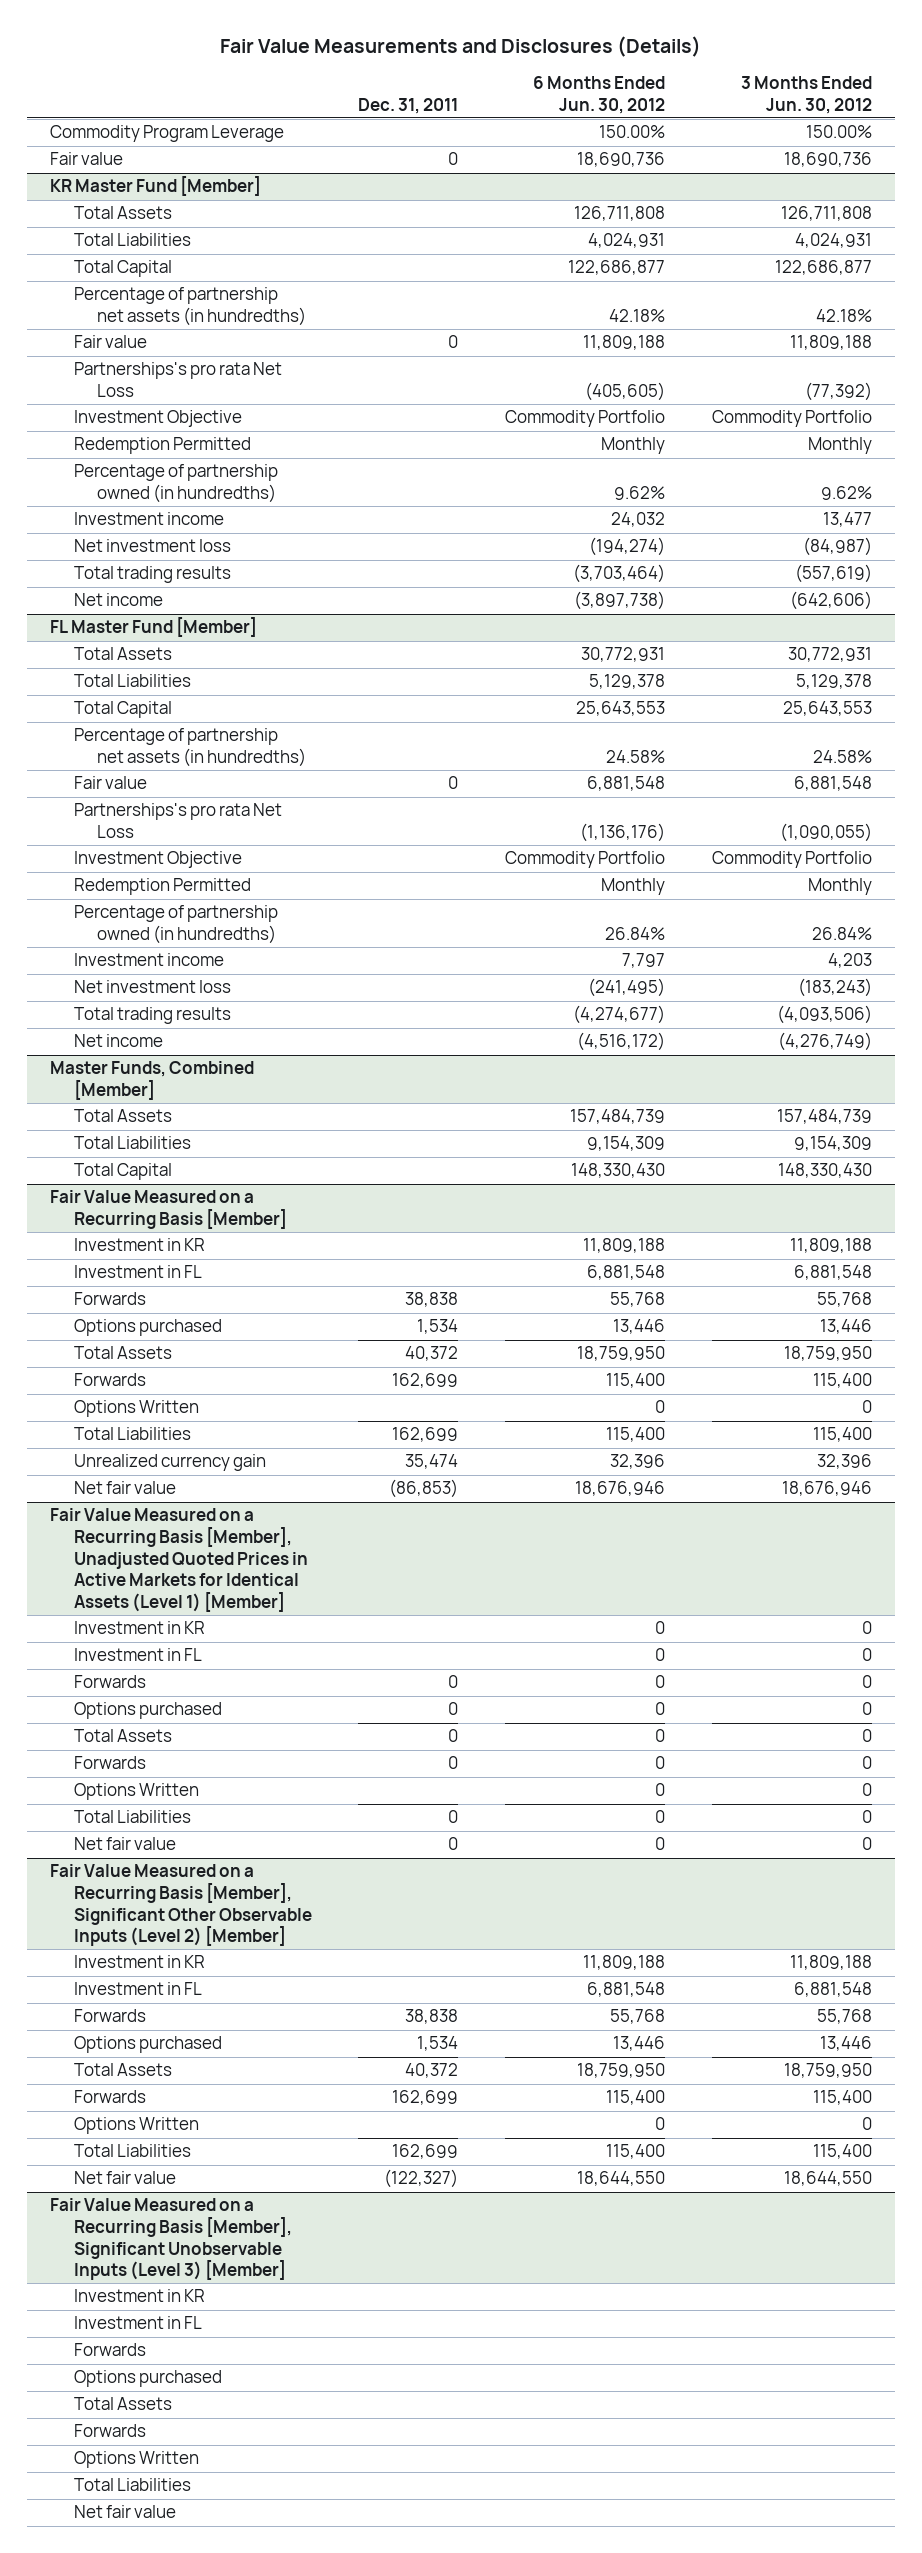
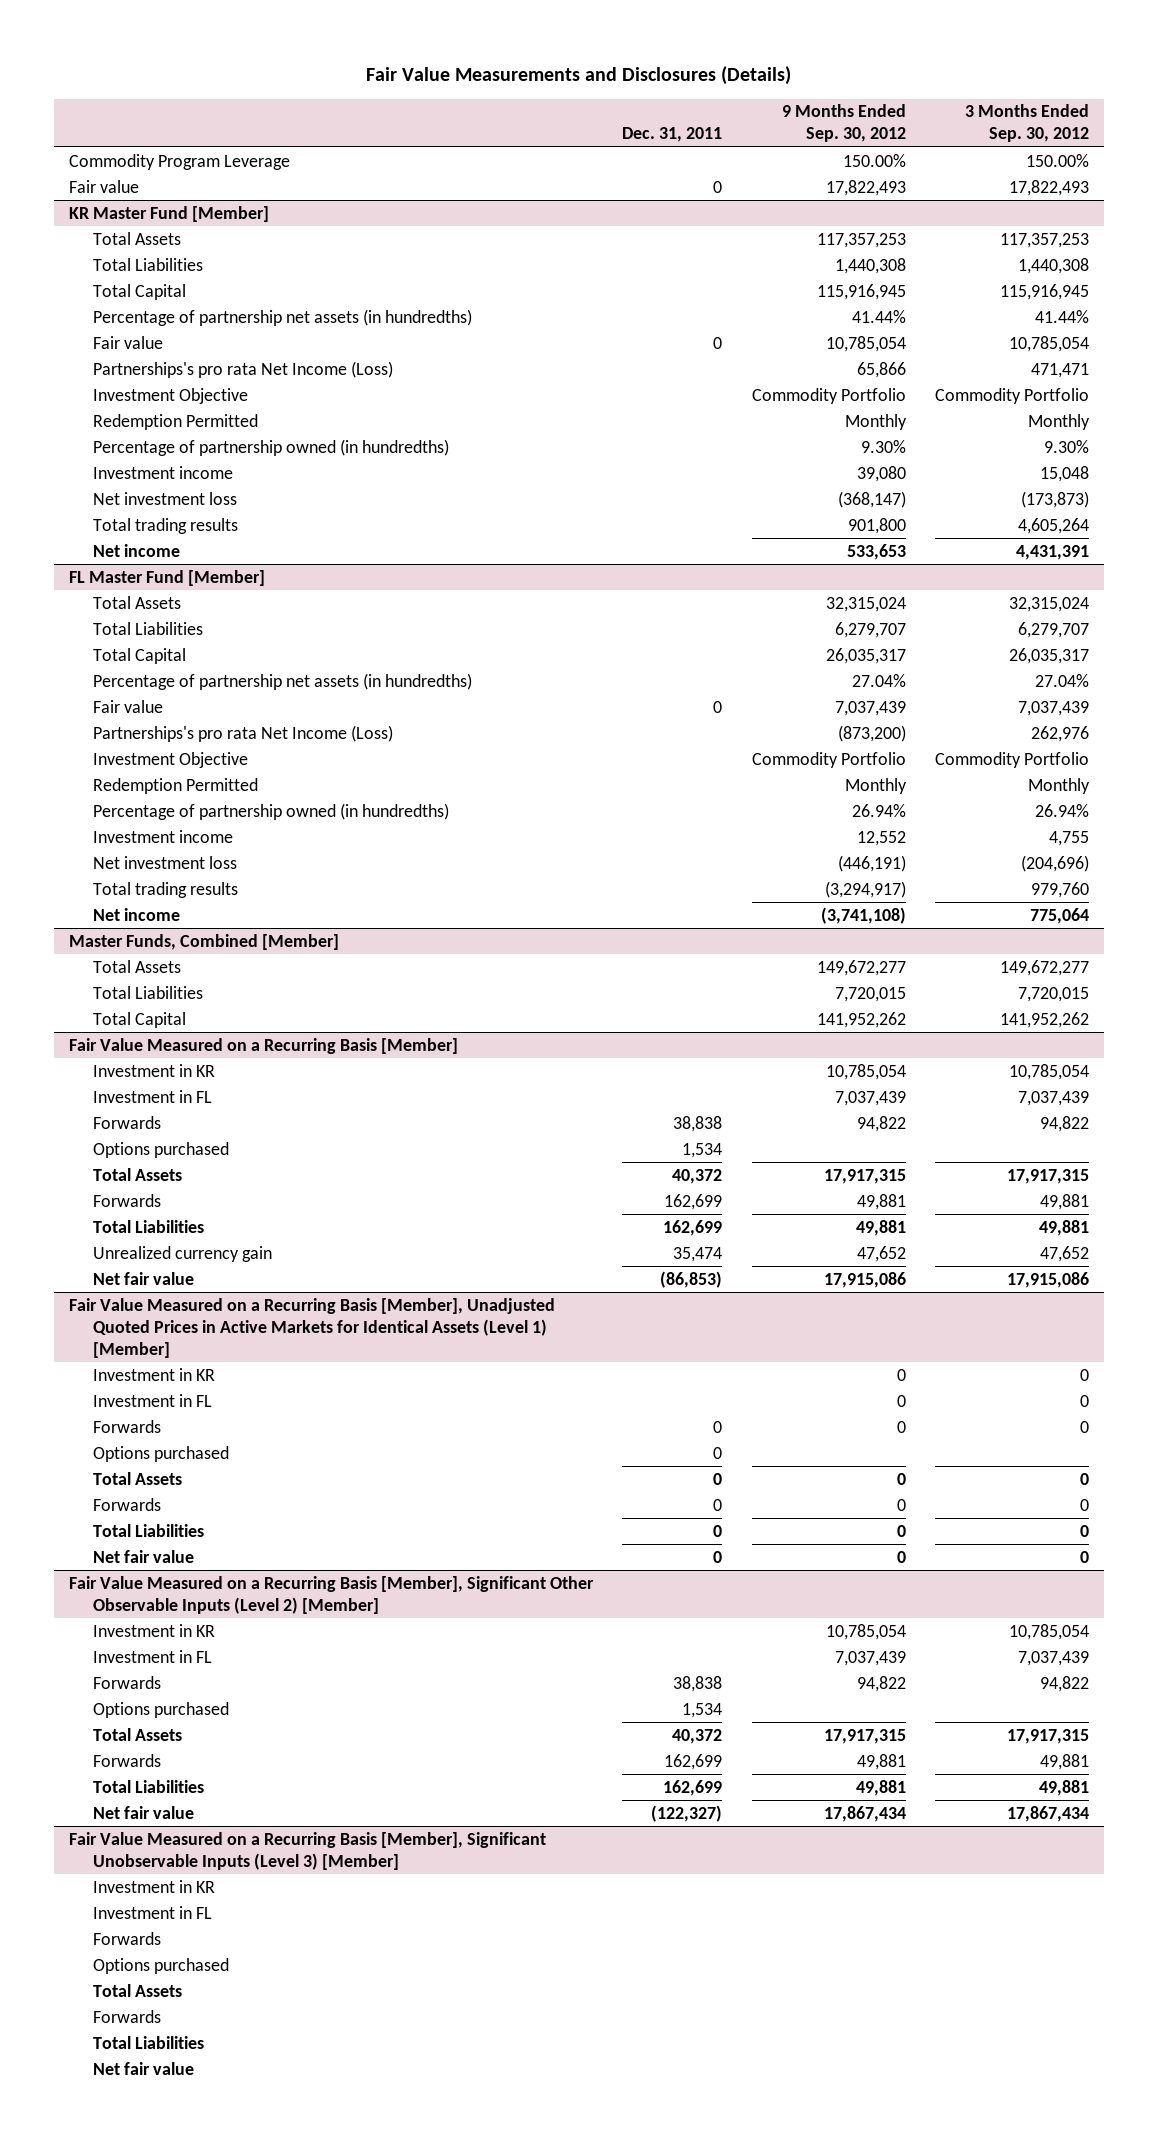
[533,76,666,114] 6 Months Ended Jun. 30, 2012 -> none
[740,76,872,114] 3 Months Ended Jun. 30, 2012 -> none
none -> [781,104,906,143] 9 Months Ended Sep. 30, 2012
none -> [965,104,1090,143] 3 Months Ended Sep. 30, 2012
[73,362,282,397] Partnerships's pro rata Net Loss -> [93,360,394,378] Partnerships's pro rata Net Income (Loss)
[73,803,282,838] Partnerships's pro rata Net Loss -> [93,724,394,742] Partnerships's pro rata Net Income (Loss)
[73,1400,199,1418] Options Written -> none
[73,1783,199,1801] Options Written -> none
[73,2117,199,2135] Options Written -> none
[73,2451,199,2469] Options Written -> none

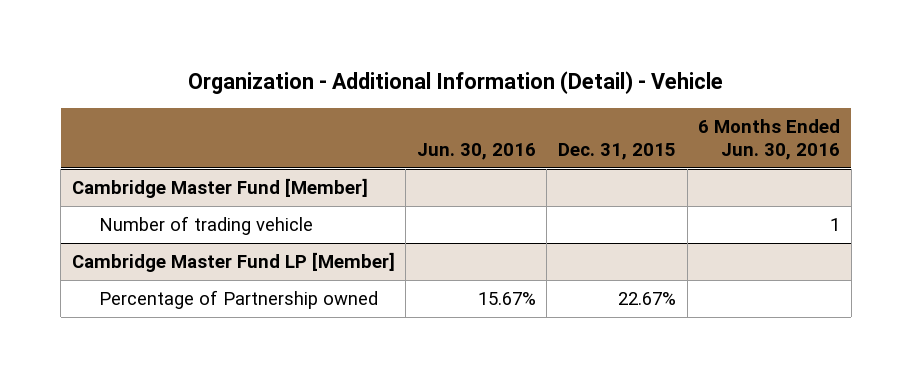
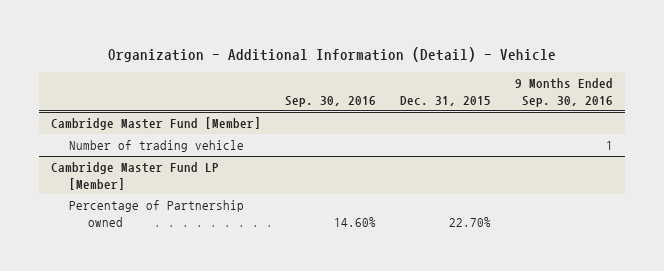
[416,142,536,160] Jun. 30, 2016 -> none
[698,118,841,160] 6 Months Ended Jun. 30, 2016 -> none
none -> [285,96,377,108] Sep. 30, 2016
none -> [515,78,614,108] 9 Months Ended Sep. 30, 2016
[618,292,677,306] 22.67% -> [449,216,492,227] 22.70%

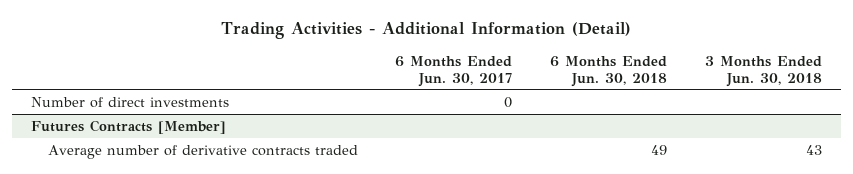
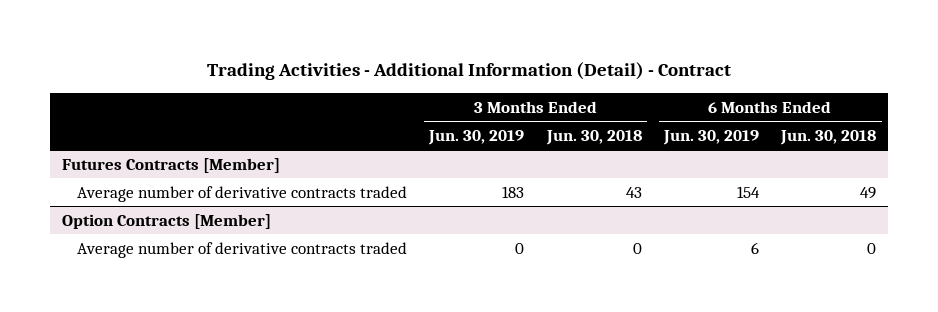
[221,22,632,40] Trading Activities - Additional Information (Detail) -> [206,62,731,81] Trading Activities - Additional Information (Detail) - Contract
[395,55,513,87] 6 Months Ended Jun. 30, 2017 -> none
none -> [428,129,525,145] Jun. 30, 2019
none -> [663,129,760,145] Jun. 30, 2019
[30,96,229,108] Number of direct investments -> none
none -> [61,213,271,229] Option Contracts [Member]
none -> [76,241,407,258] Average number of derivative contracts traded

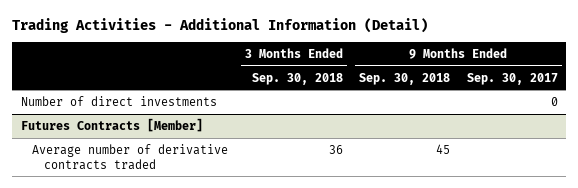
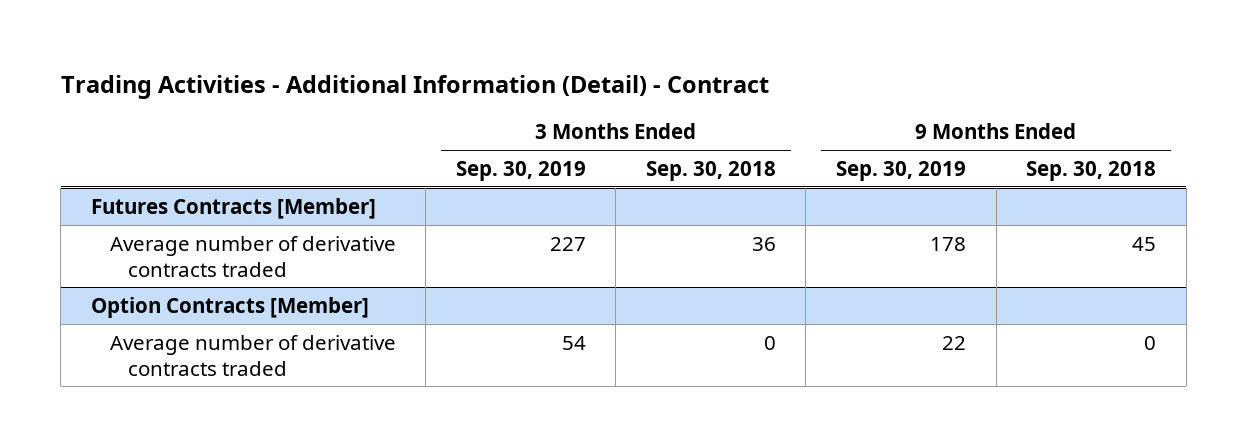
[12,18,429,34] Trading Activities - Additional Information (Detail) -> [60,74,769,99] Trading Activities - Additional Information (Detail) - Contract
[466,72,558,85] Sep. 30, 2017 -> none
none -> [455,160,586,181] Sep. 30, 2019
none -> [835,160,966,181] Sep. 30, 2019
[20,95,217,106] Number of direct investments -> none
none -> [90,296,369,318] Option Contracts [Member]
none -> [109,334,396,376] Average number of derivative contracts traded

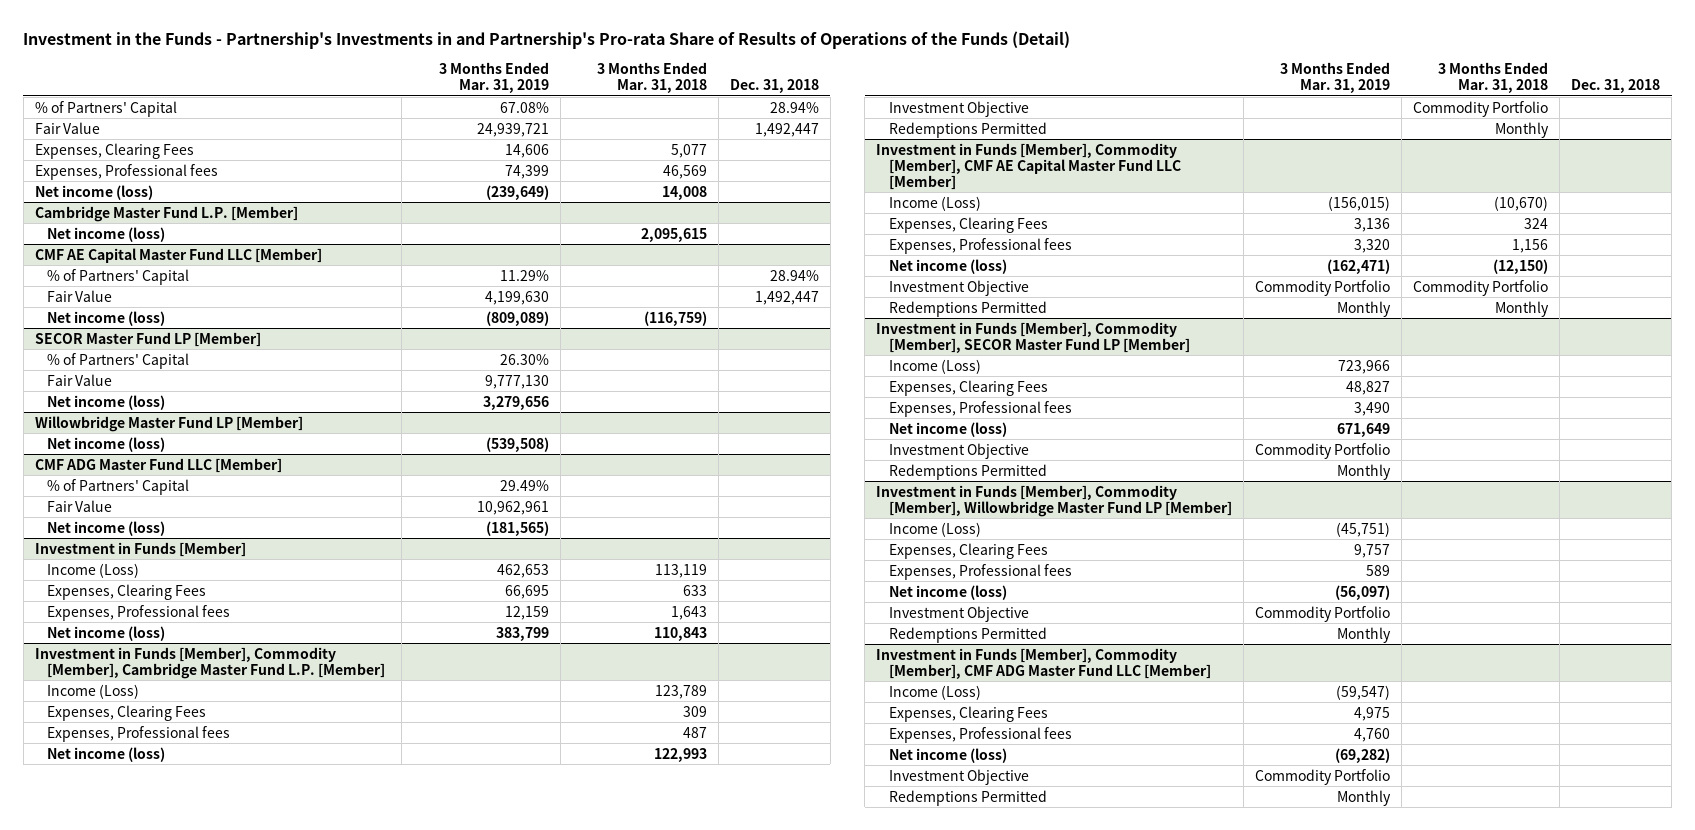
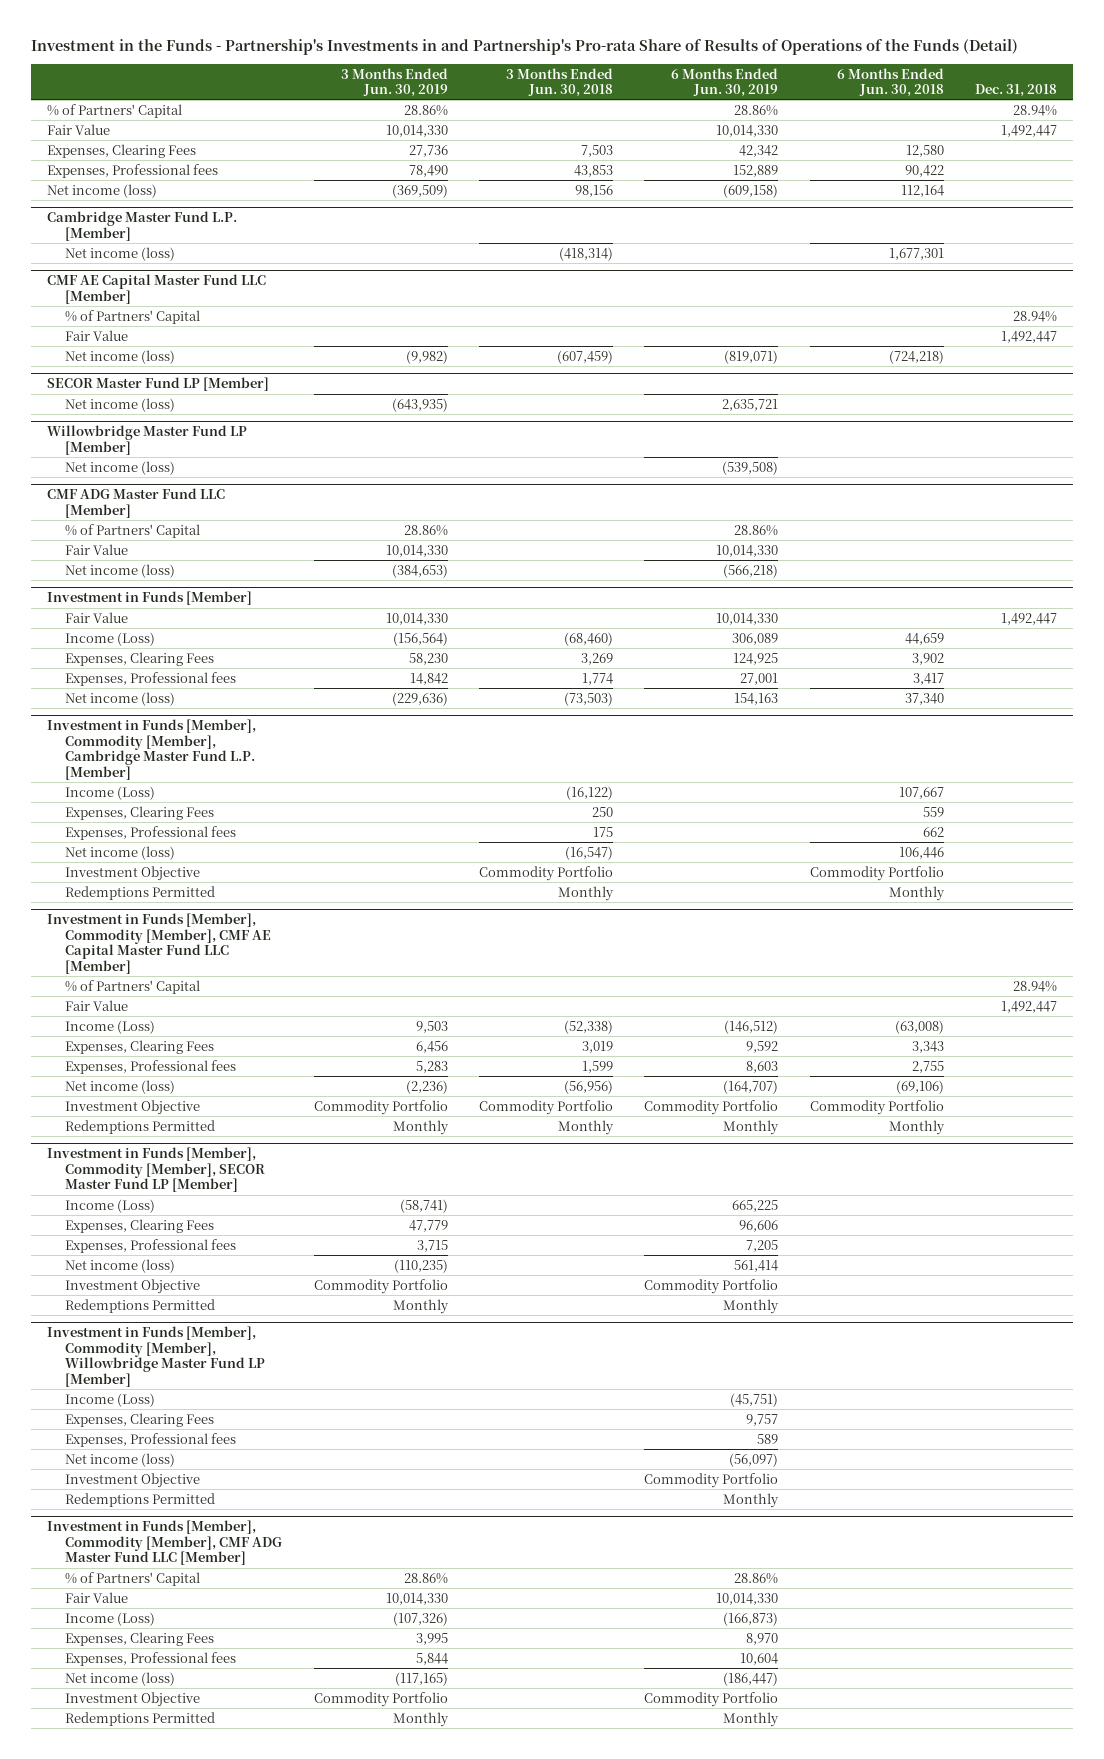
[438,62,549,94] 3 Months Ended Mar. 31, 2019 -> none
[596,62,707,94] 3 Months Ended Mar. 31, 2018 -> none
none -> [340,67,448,98] 3 Months Ended Jun. 30, 2019
none -> [505,67,613,98] 3 Months Ended Jun. 30, 2018
none -> [671,67,779,98] 6 Months Ended Jun. 30, 2019
none -> [836,67,944,98] 6 Months Ended Jun. 30, 2018
[47,352,190,369] % of Partners' Capital -> none
[47,373,113,386] Fair Value -> none
none -> [65,611,129,623] Fair Value
none -> [65,979,201,994] % of Partners' Capital
none -> [65,999,129,1011] Fair Value
none -> [65,1571,201,1586] % of Partners' Capital
none -> [65,1591,129,1603] Fair Value

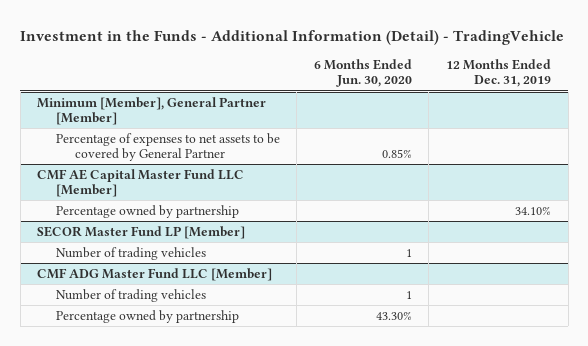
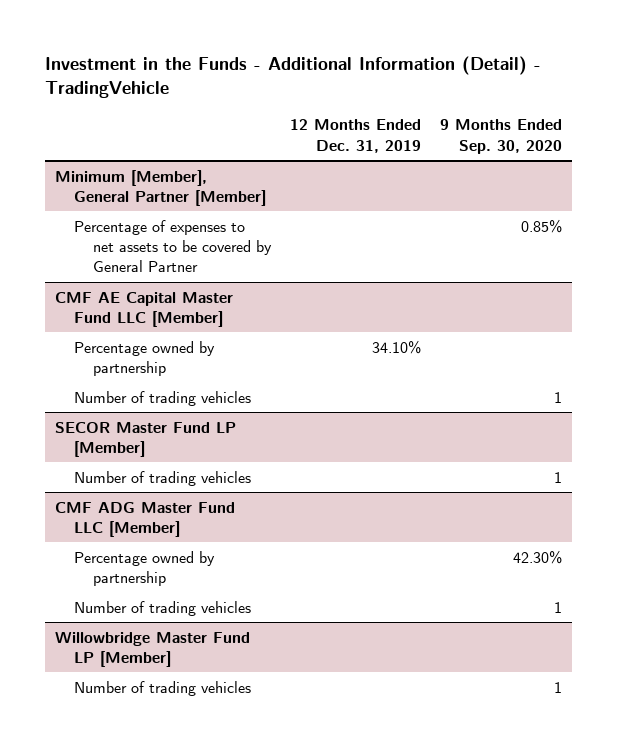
[313,59,412,88] 6 Months Ended Jun. 30, 2020 -> none
none -> [440,119,563,154] 9 Months Ended Sep. 30, 2020
none -> [73,390,251,406] Number of trading vehicles
[55,288,206,302] Number of trading vehicles -> [73,600,251,616] Number of trading vehicles
none -> [54,631,250,667] Willowbridge Master Fund LP [Member]
none -> [73,680,251,696] Number of trading vehicles

